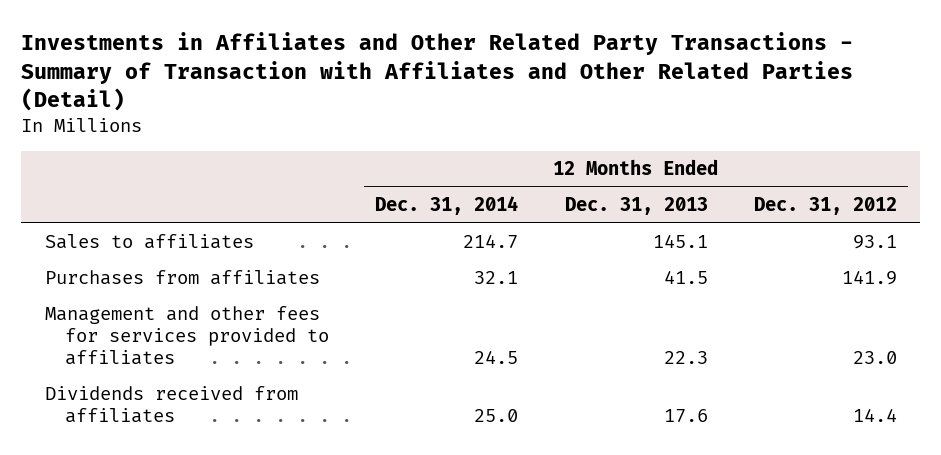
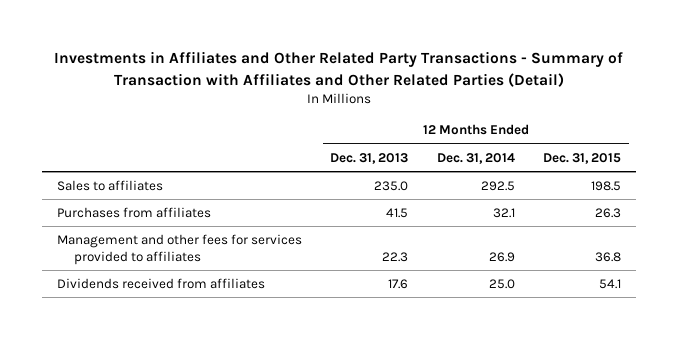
[753,197,897,216] Dec. 31, 2012 -> none
none -> [543,152,622,164] Dec. 31, 2015
[463,234,519,249] 214.7 -> [480,181,515,192] 292.5
[652,234,708,249] 145.1 -> [374,181,409,192] 235.0
[474,350,519,365] 24.5 -> [488,251,515,262] 26.9

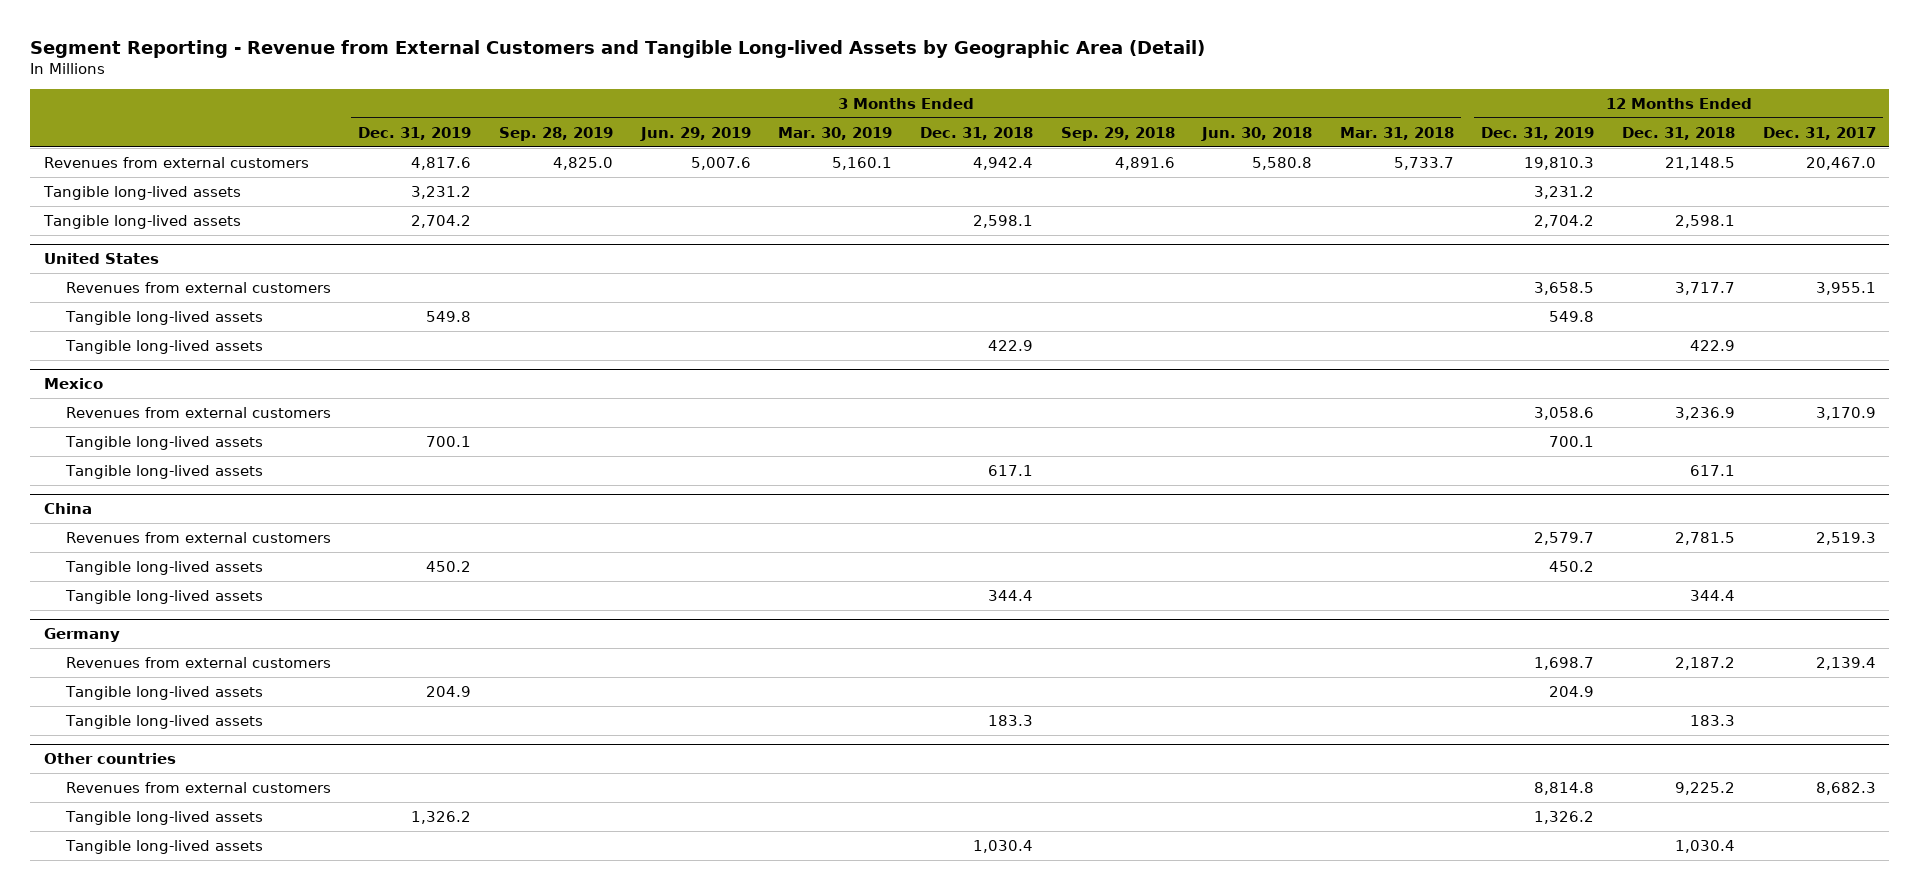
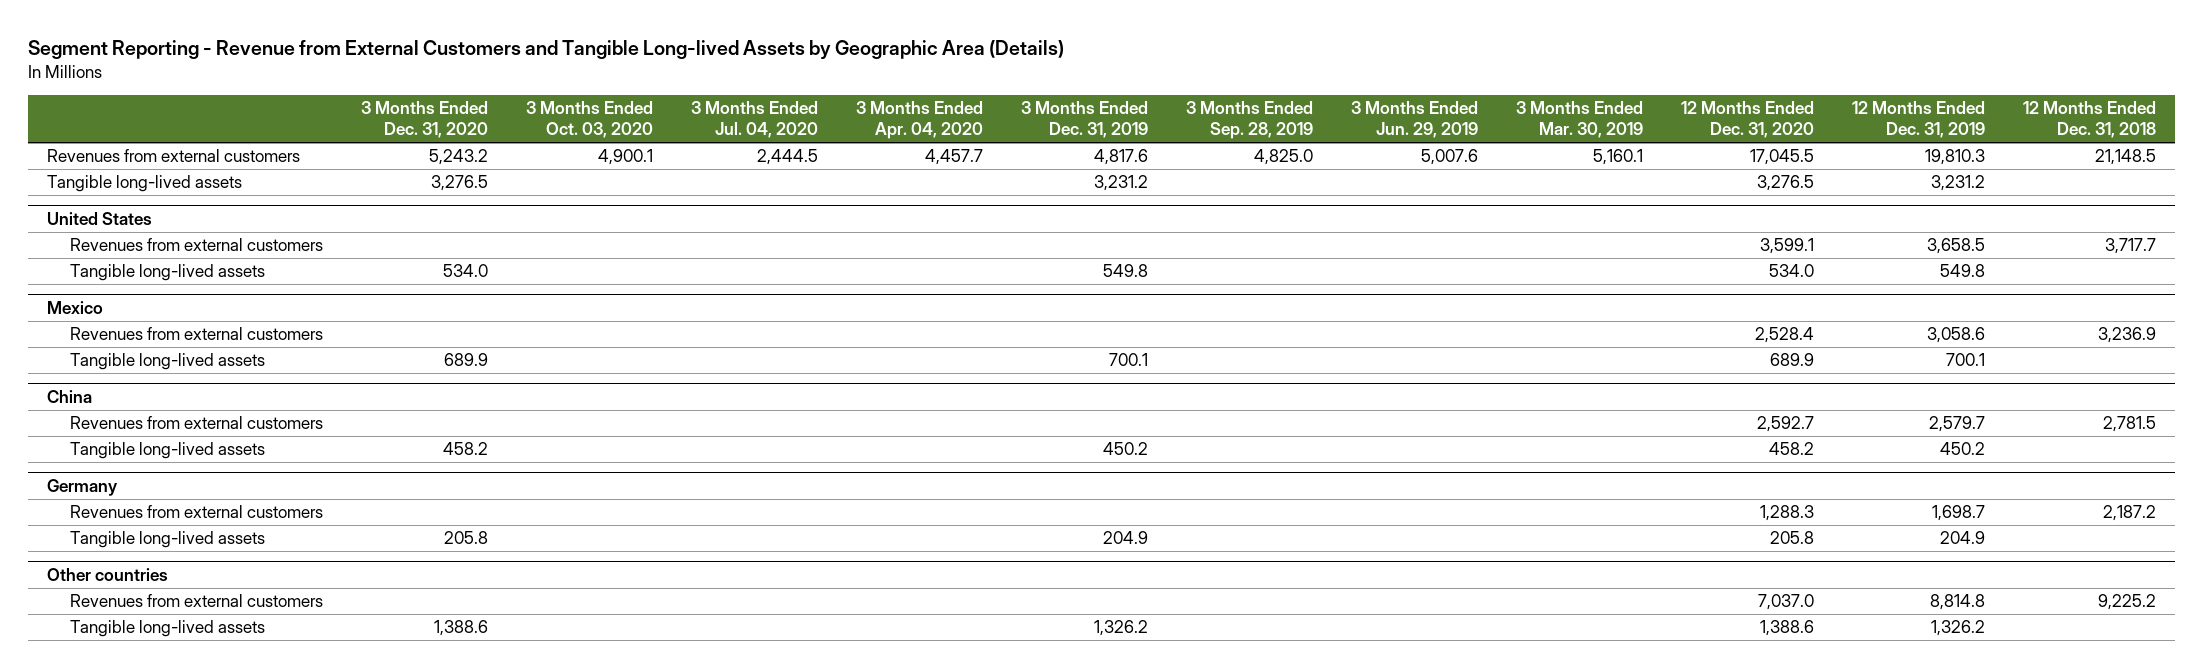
[30,39,1206,58] Segment Reporting - Revenue from External Customers and Tangible Long-lived Assets by Geographic Area (Detail) -> [28,39,1065,59] Segment Reporting - Revenue from External Customers and Tangible Long-lived Assets by Geographic Area (Details)
[919,126,1033,140] Dec. 31, 2018 -> none
[1060,126,1175,141] Sep. 29, 2018 -> none
[1201,126,1313,141] Jun. 30, 2018 -> none
[1339,126,1454,140] Mar. 31, 2018 -> none
[1762,126,1876,140] Dec. 31, 2017 -> none
none -> [361,101,489,139] 3 Months Ended Dec. 31, 2020
none -> [526,101,654,139] 3 Months Ended Oct. 03, 2020
none -> [691,101,819,139] 3 Months Ended Jul. 04, 2020
none -> [856,101,984,140] 3 Months Ended Apr. 04, 2020
none -> [1681,101,1815,139] 12 Months Ended Dec. 31, 2020
[42,214,241,229] Tangible long-lived assets -> none
[64,339,263,354] Tangible long-lived assets -> none
[64,464,263,479] Tangible long-lived assets -> none
[64,589,263,604] Tangible long-lived assets -> none
[64,714,263,729] Tangible long-lived assets -> none
[64,839,263,854] Tangible long-lived assets -> none

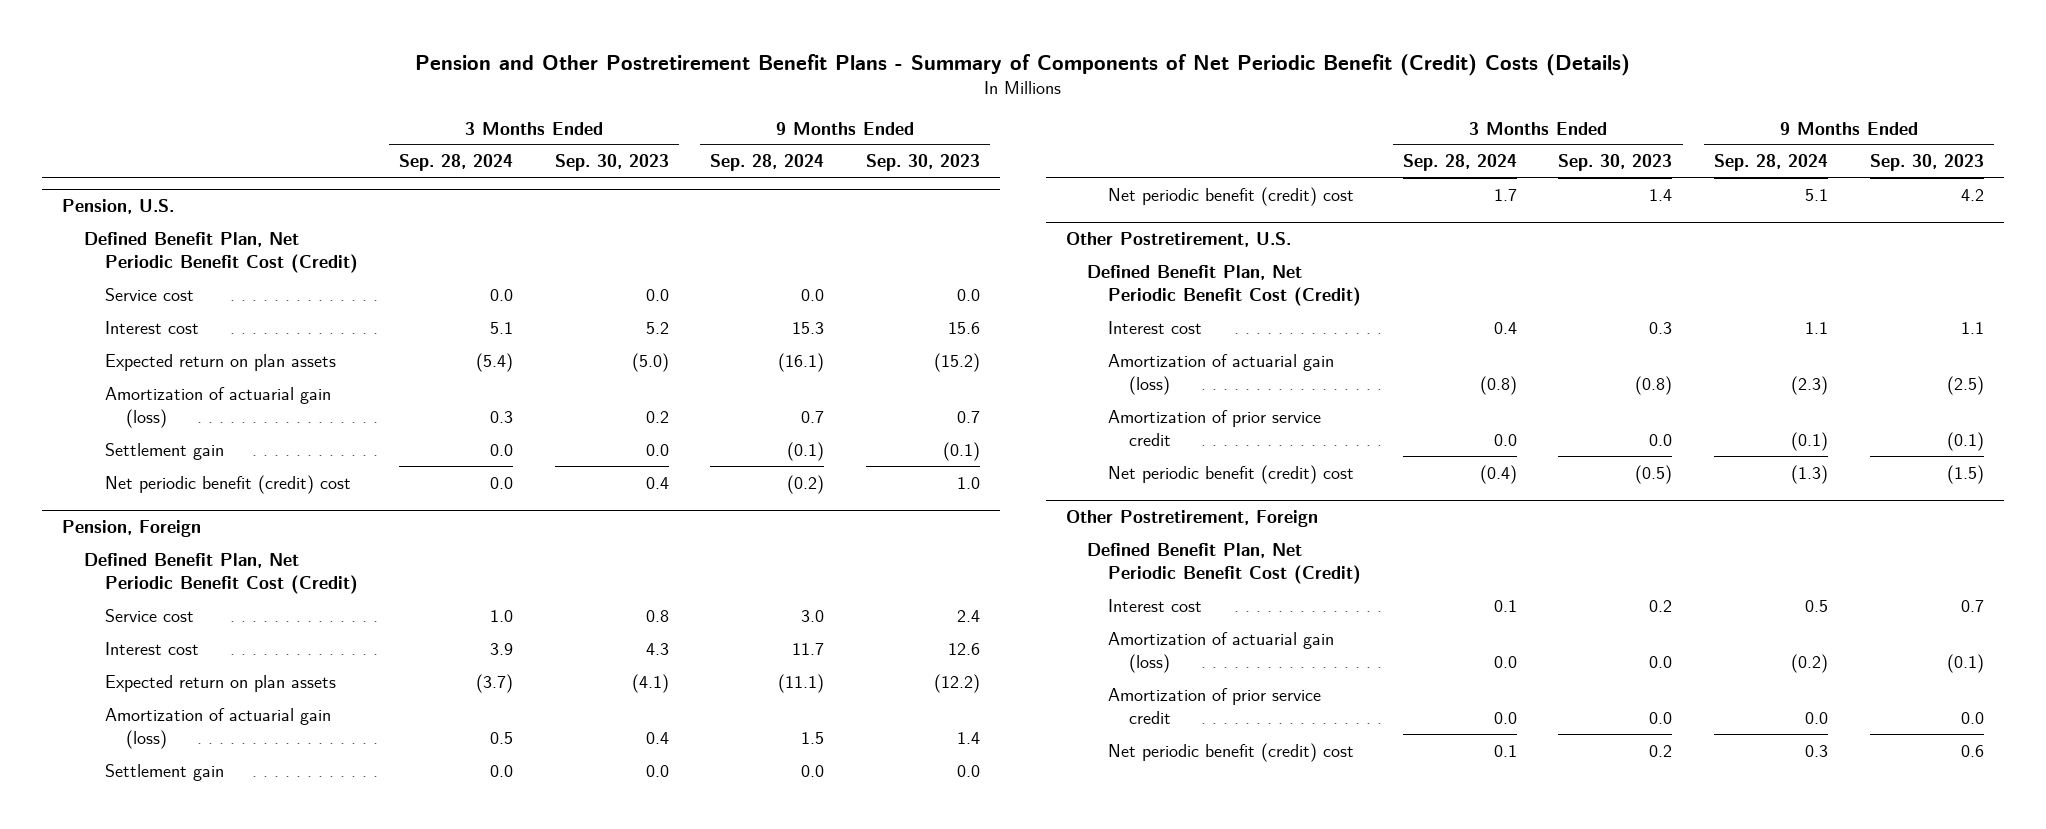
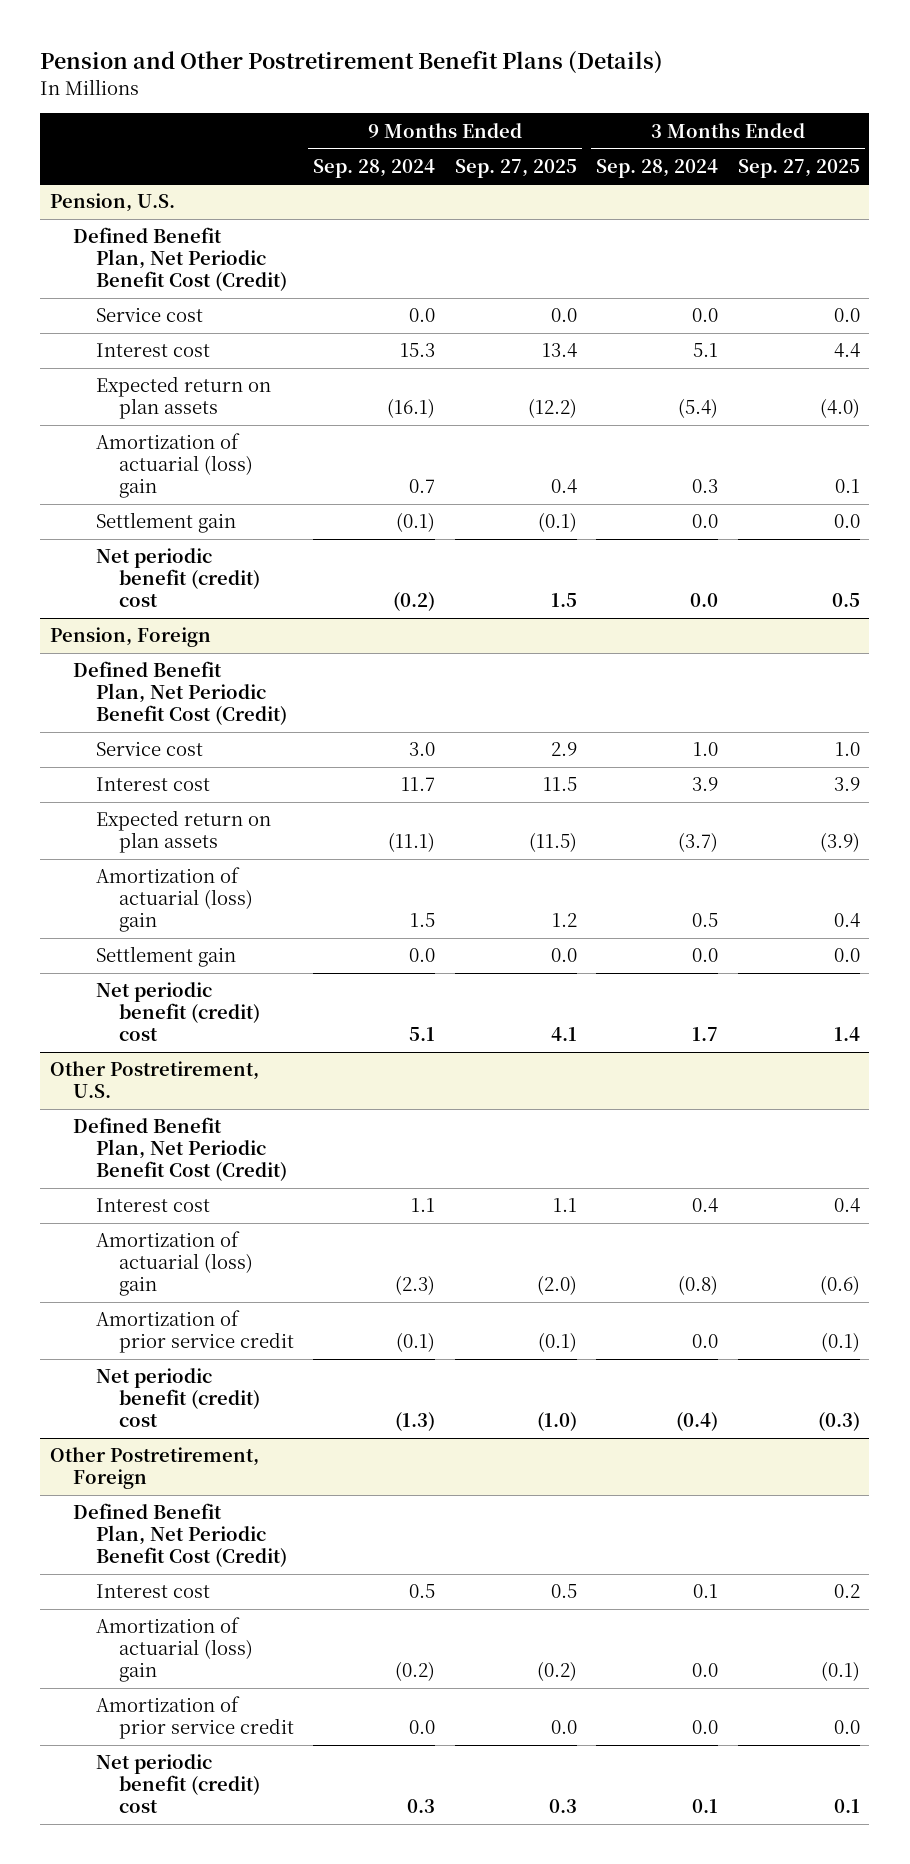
[415,53,1631,76] Pension and Other Postretirement Benefit Plans - Summary of Components of Net Periodic Benefit (Credit) Costs (Details) -> [40,51,664,75] Pension and Other Postretirement Benefit Plans (Details)
[554,154,669,172] Sep. 30, 2023 -> none
[865,154,980,172] Sep. 30, 2023 -> none
none -> [454,158,577,178] Sep. 27, 2025
none -> [737,158,860,178] Sep. 27, 2025
[104,386,331,428] Amortization of actuarial gain (loss) -> [95,433,253,499] Amortization of actuarial (loss) gain
[104,707,331,749] Amortization of actuarial gain (loss) -> [95,867,253,933] Amortization of actuarial (loss) gain
[1108,353,1335,395] Amortization of actuarial gain (loss) -> [95,1231,253,1297] Amortization of actuarial (loss) gain
[1108,631,1335,673] Amortization of actuarial gain (loss) -> [95,1617,253,1683] Amortization of actuarial (loss) gain

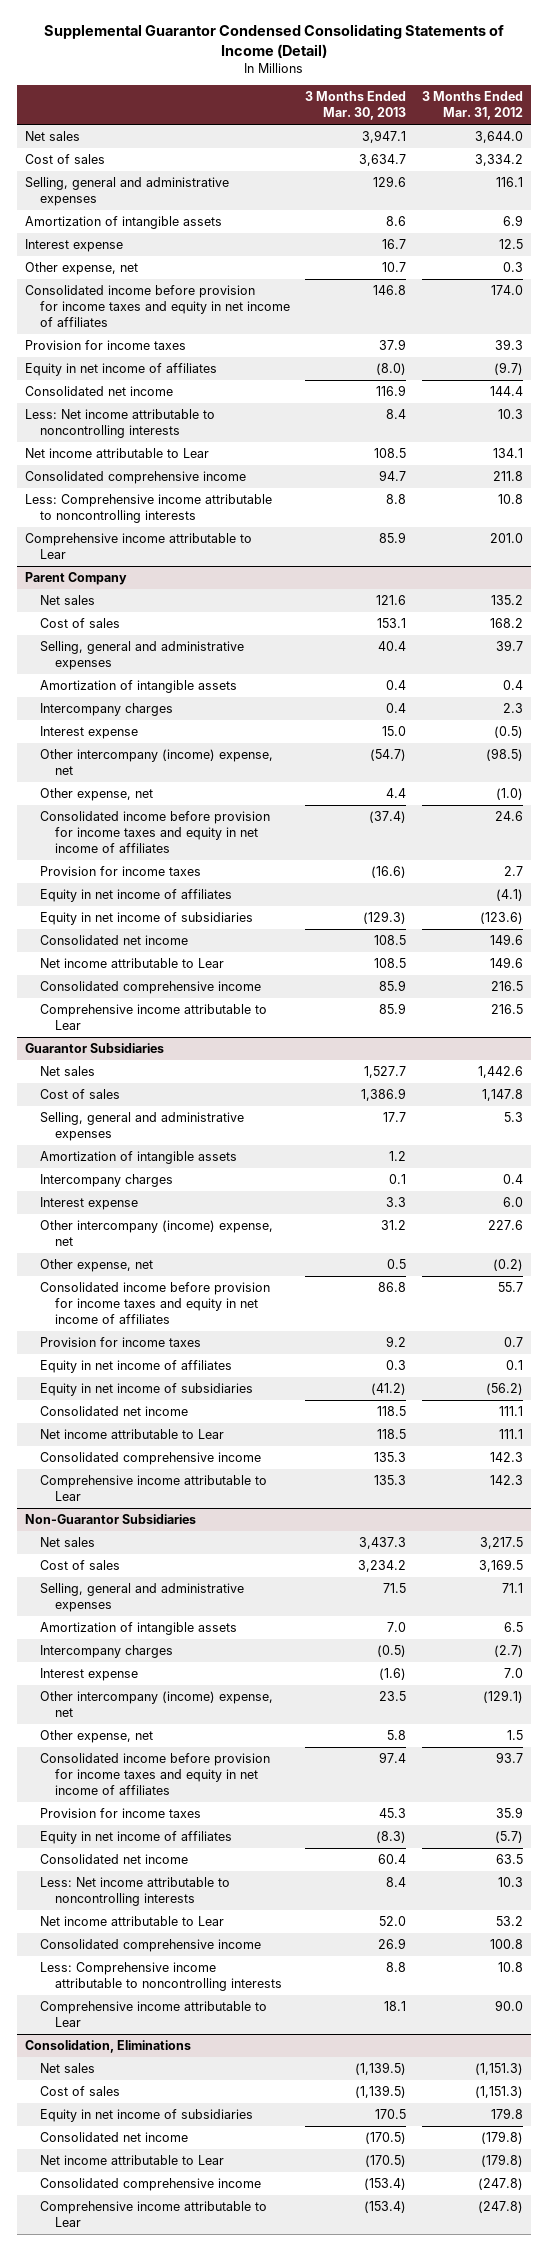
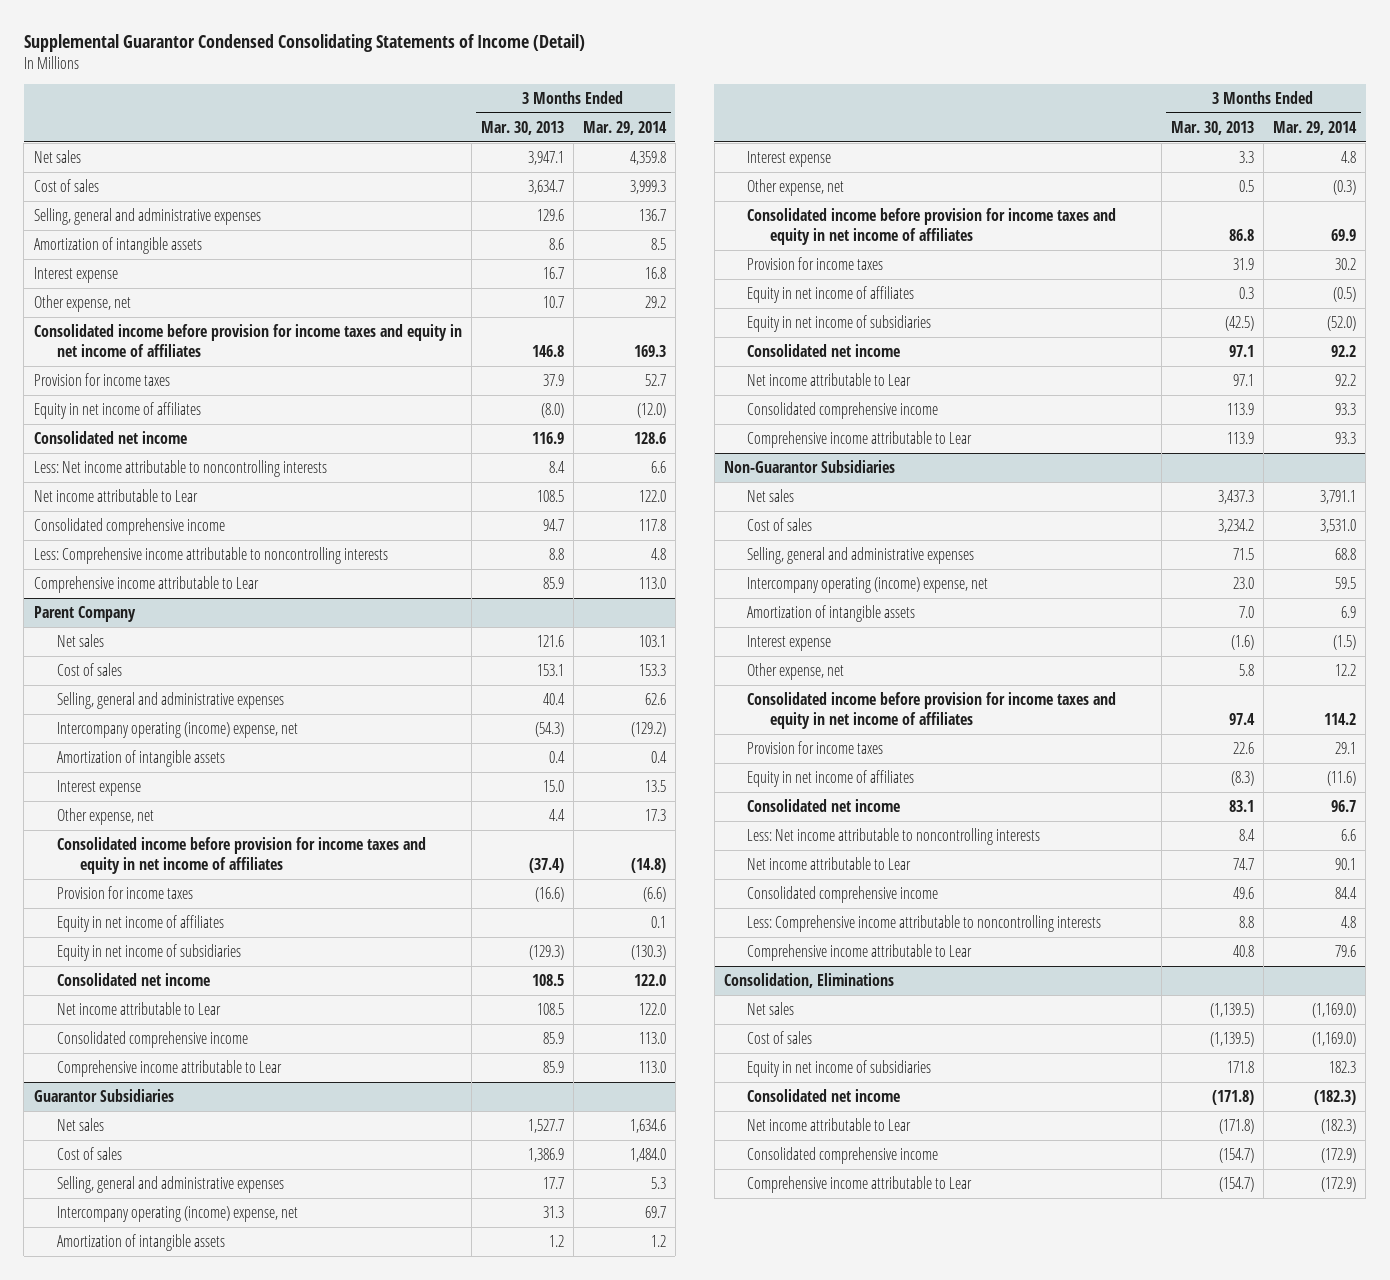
[422,91,524,121] 3 Months Ended Mar. 31, 2012 -> none
none -> [582,120,667,135] Mar. 29, 2014
none -> [56,721,298,738] Intercompany operating (income) expense, net
[39,703,173,717] Intercompany charges -> none
[39,749,273,775] Other intercompany (income) expense, net -> none
none -> [56,1205,298,1222] Intercompany operating (income) expense, net
[39,1174,173,1188] Intercompany charges -> none
[39,1220,273,1246] Other intercompany (income) expense, net -> none
[386,1336,407,1348] 9.2 -> [1232,257,1254,270] 31.9
[371,1383,407,1396] (41.2) -> [1224,315,1254,331] (42.5)
[377,1406,407,1417] 118.5 -> [1228,344,1254,357] 97.1
[377,1429,407,1440] 118.5 -> [1232,373,1254,386] 97.1
[374,1452,407,1463] 135.3 -> [1226,402,1254,415] 113.9
[374,1475,407,1486] 135.3 -> [1226,431,1254,444] 113.9
none -> [746,576,988,593] Intercompany operating (income) expense, net
[39,1645,173,1659] Intercompany charges -> none
[39,1691,273,1717] Other intercompany (income) expense, net -> none
[379,1808,407,1819] 45.3 -> [1232,741,1254,754] 22.6
[378,1854,407,1865] 60.4 -> [1228,799,1254,812] 83.1
[379,1916,407,1927] 52.0 -> [1232,857,1254,870] 74.7
[378,1938,407,1950] 26.9 -> [1232,886,1254,899] 49.6
[384,2001,407,2012] 18.1 -> [1232,944,1254,957] 40.8
[375,2109,407,2120] 170.5 -> [1226,1060,1254,1073] 171.8
[365,2132,407,2145] (170.5) -> [1211,1089,1254,1105] (171.8)
[365,2155,407,2168] (170.5) -> [1218,1118,1254,1134] (171.8)
[364,2178,407,2191] (153.4) -> [1218,1147,1254,1163] (154.7)
[364,2201,407,2214] (153.4) -> [1218,1176,1254,1192] (154.7)

